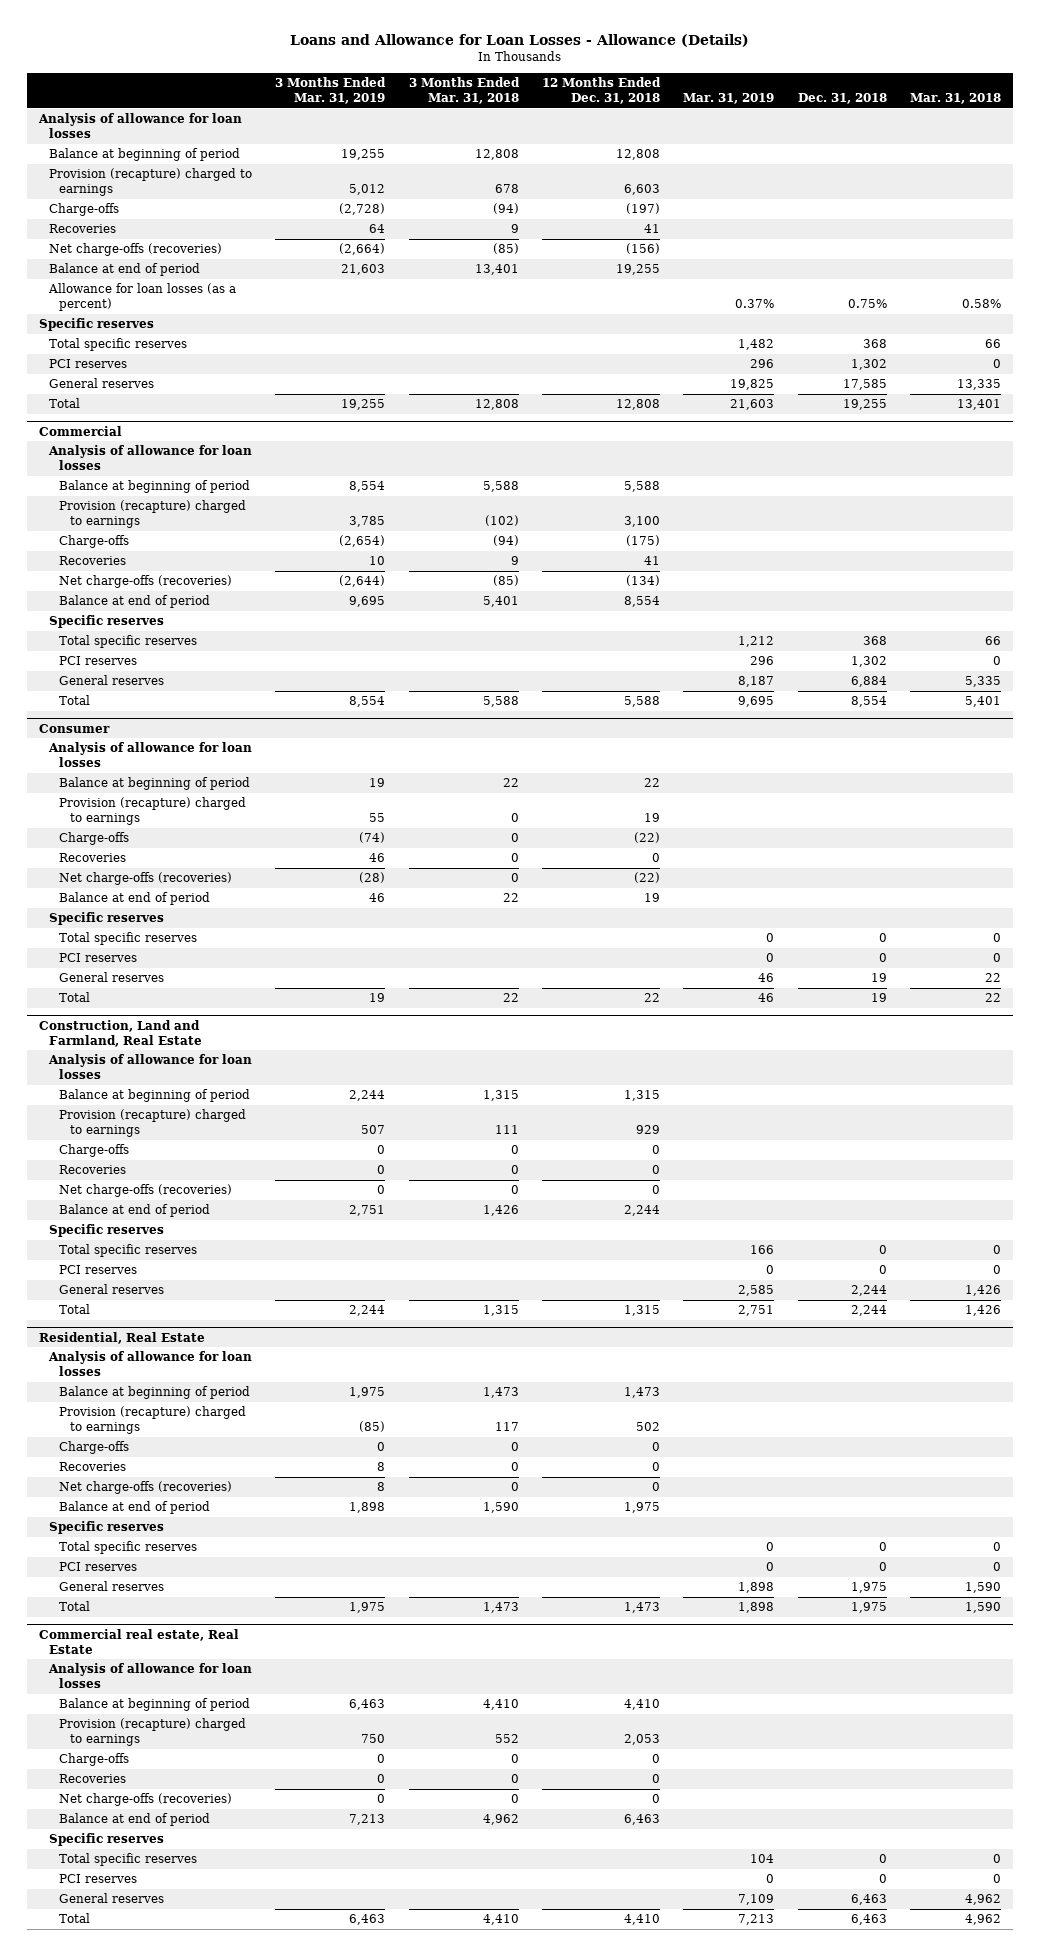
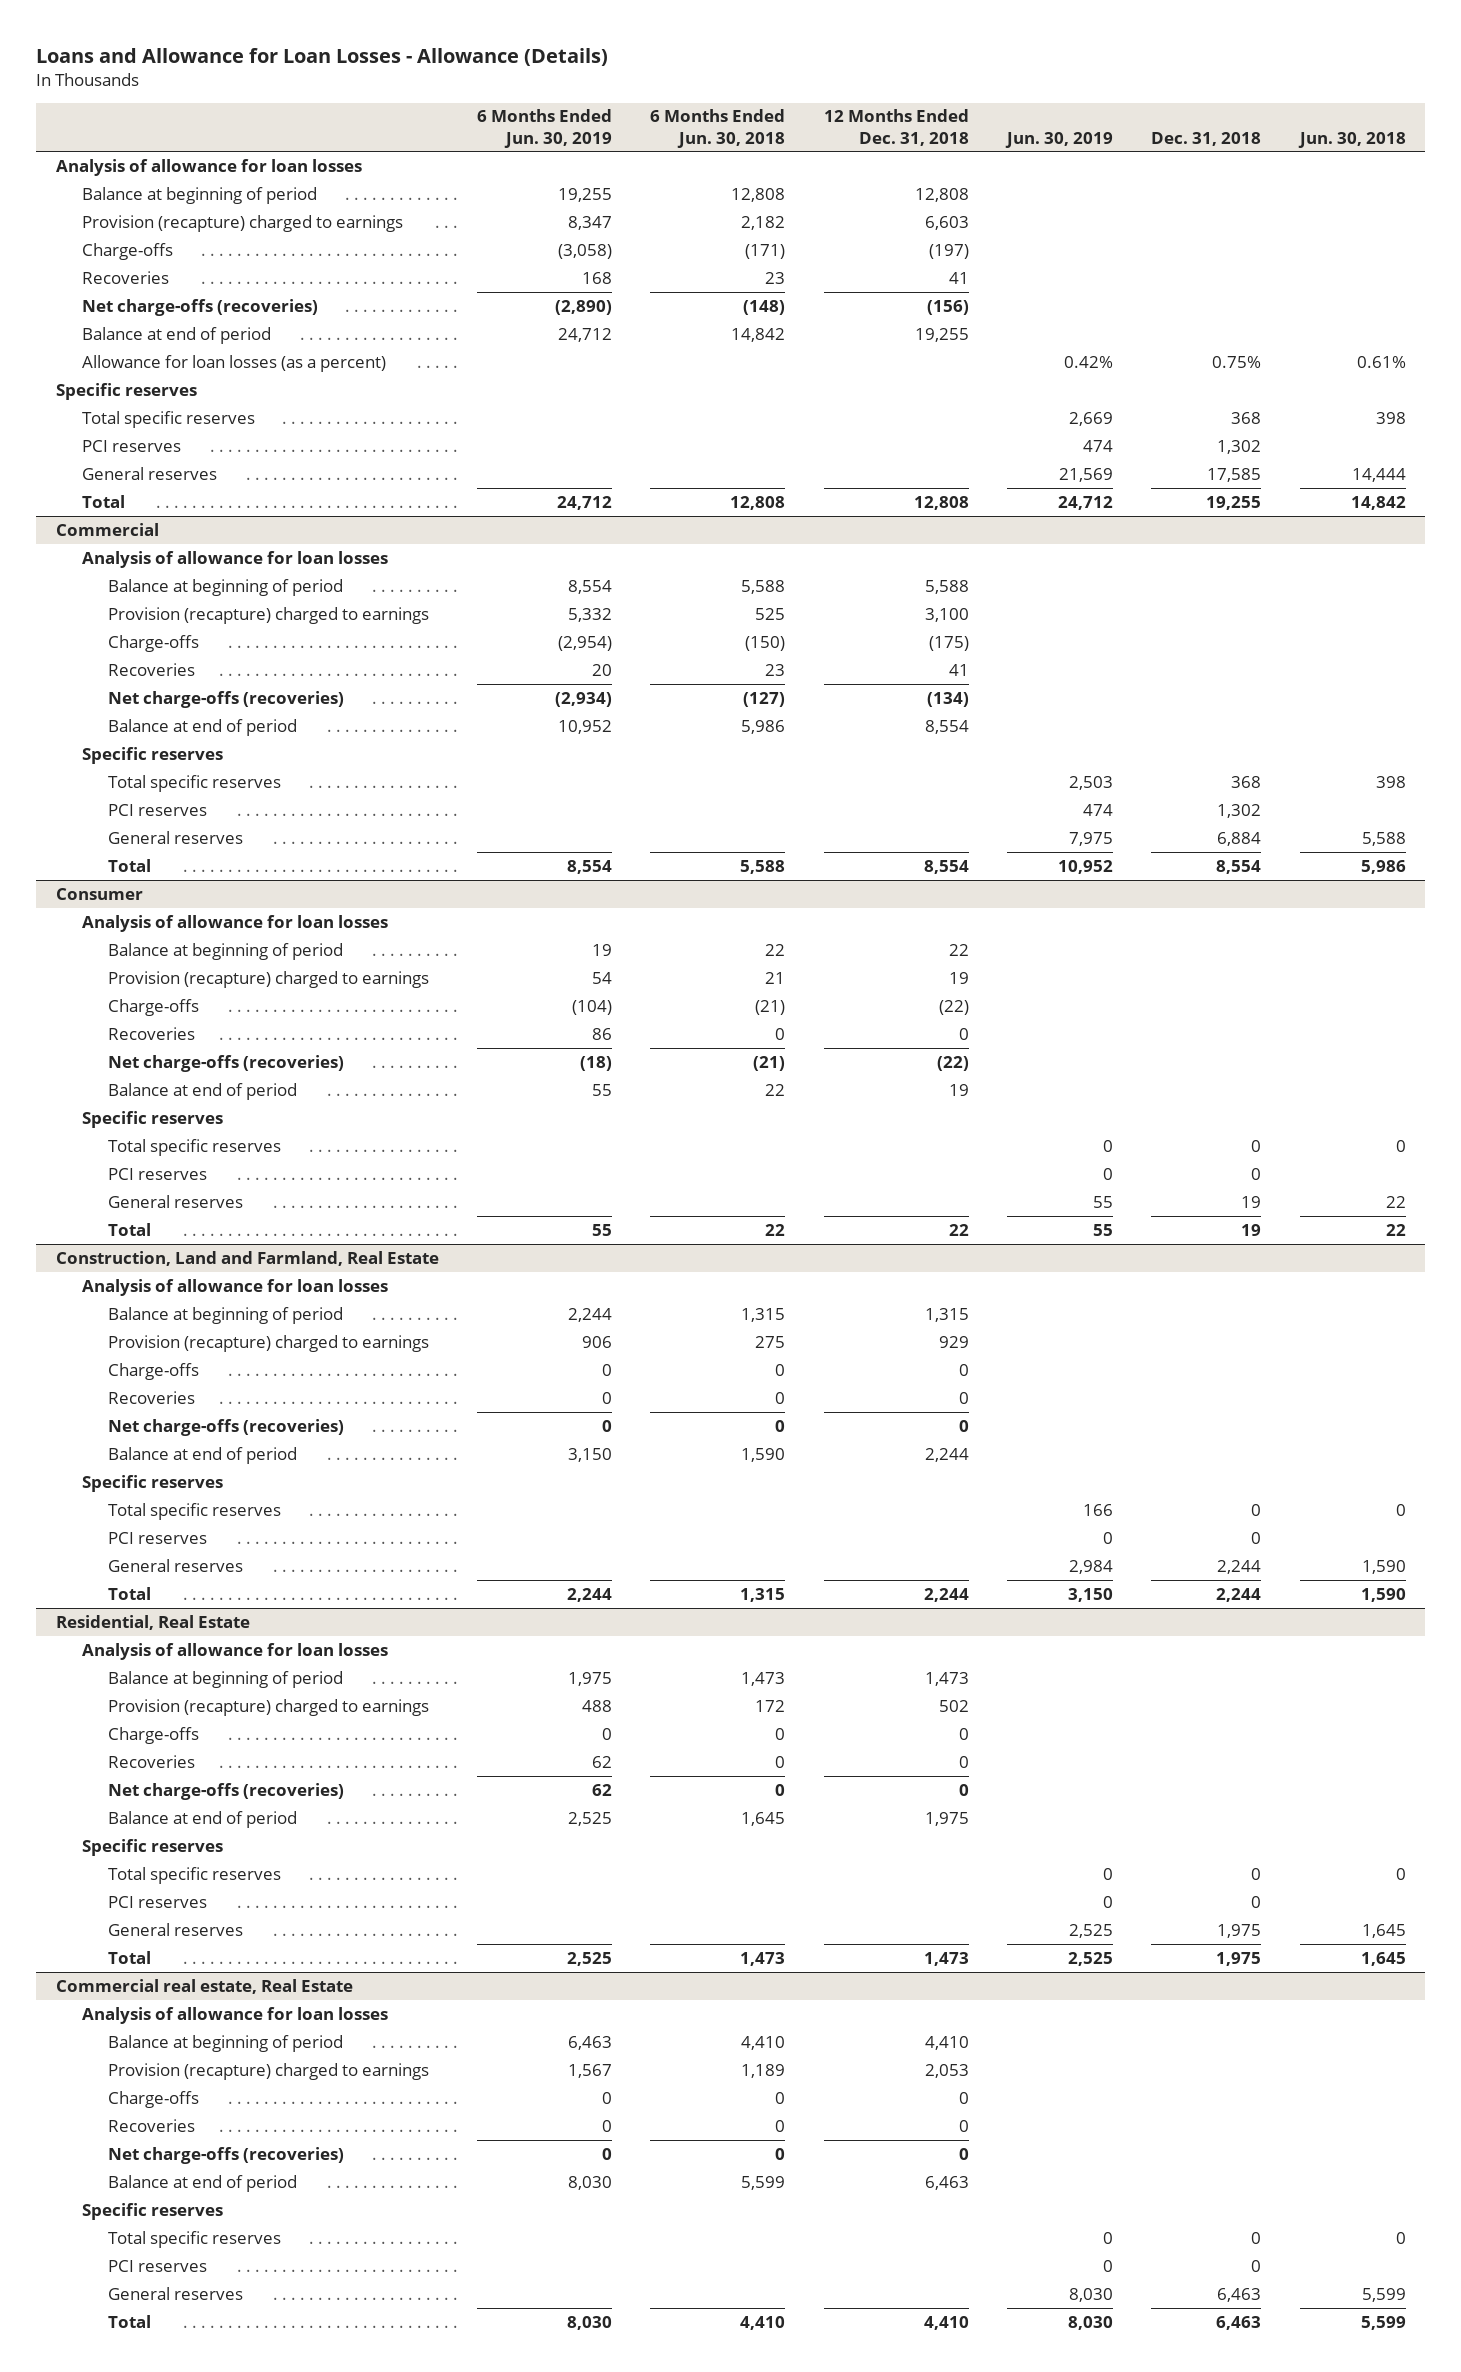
[275,77,387,105] 3 Months Ended Mar. 31, 2019 -> none
[408,77,520,105] 3 Months Ended Mar. 31, 2018 -> none
[683,93,775,105] Mar. 31, 2019 -> none
[910,93,1002,105] Mar. 31, 2018 -> none
none -> [476,109,612,148] 6 Months Ended Jun. 30, 2019
none -> [650,109,786,148] 6 Months Ended Jun. 30, 2018
none -> [1004,131,1113,148] Jun. 30, 2019
none -> [1297,131,1406,148] Jun. 30, 2018
[624,696,661,708] 5,588 -> [923,859,969,874] 8,554
[624,1305,661,1317] 1,315 -> [923,1587,969,1602] 2,244

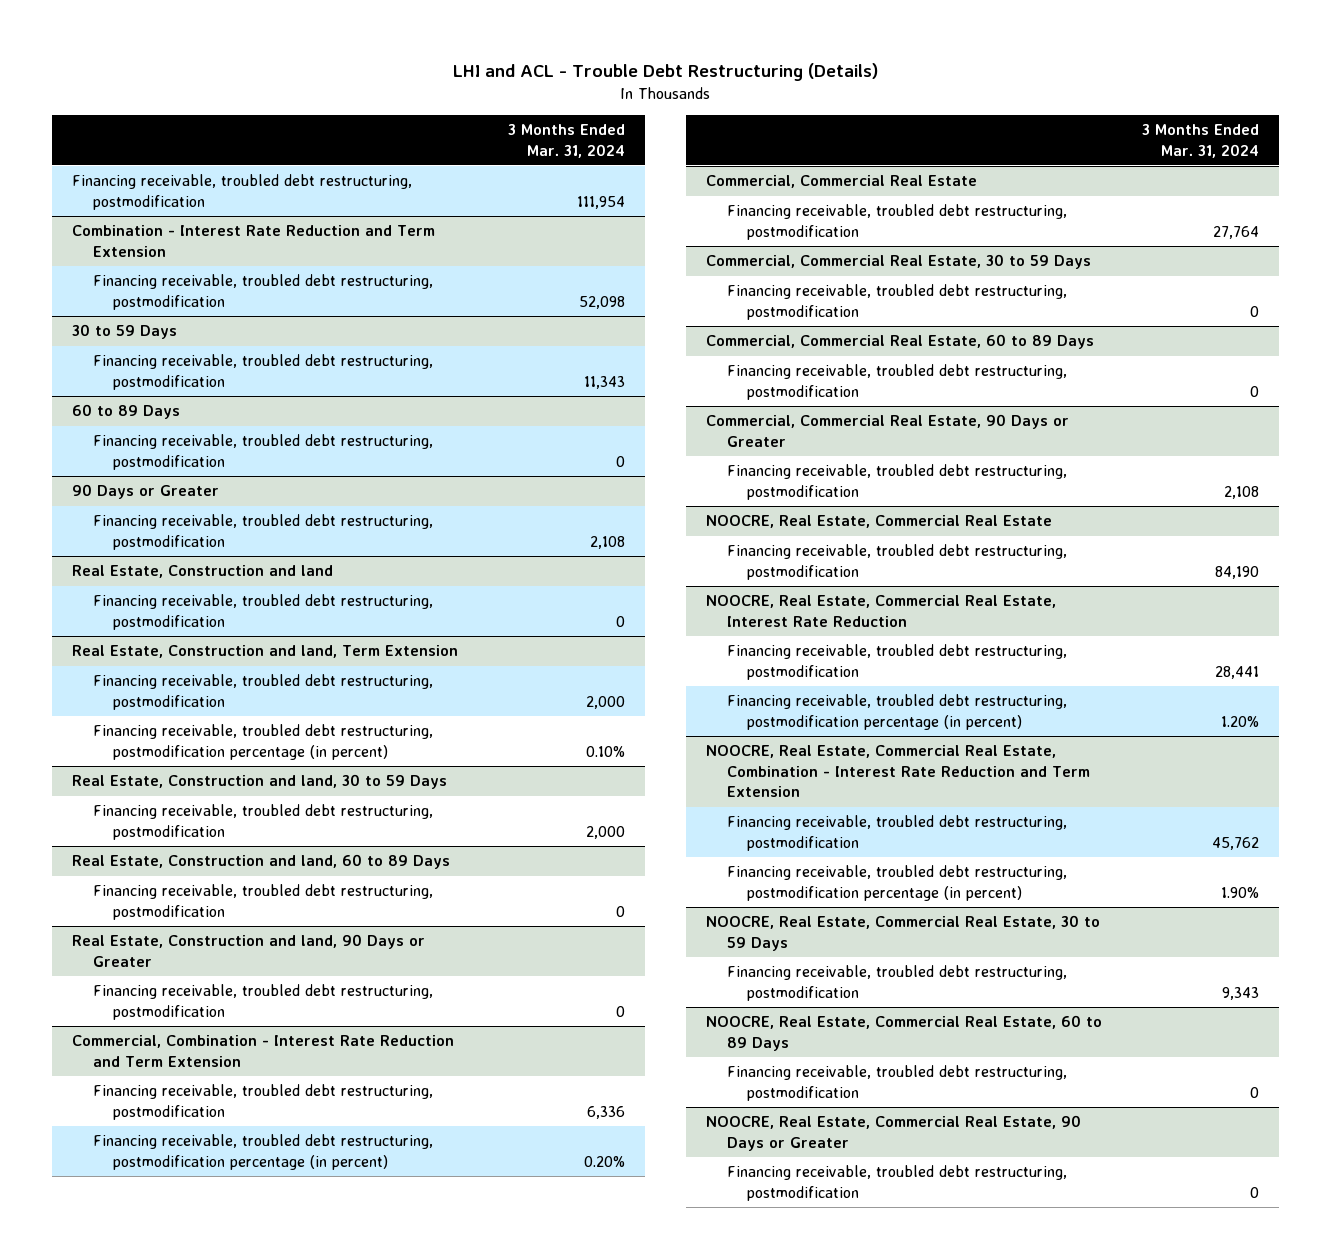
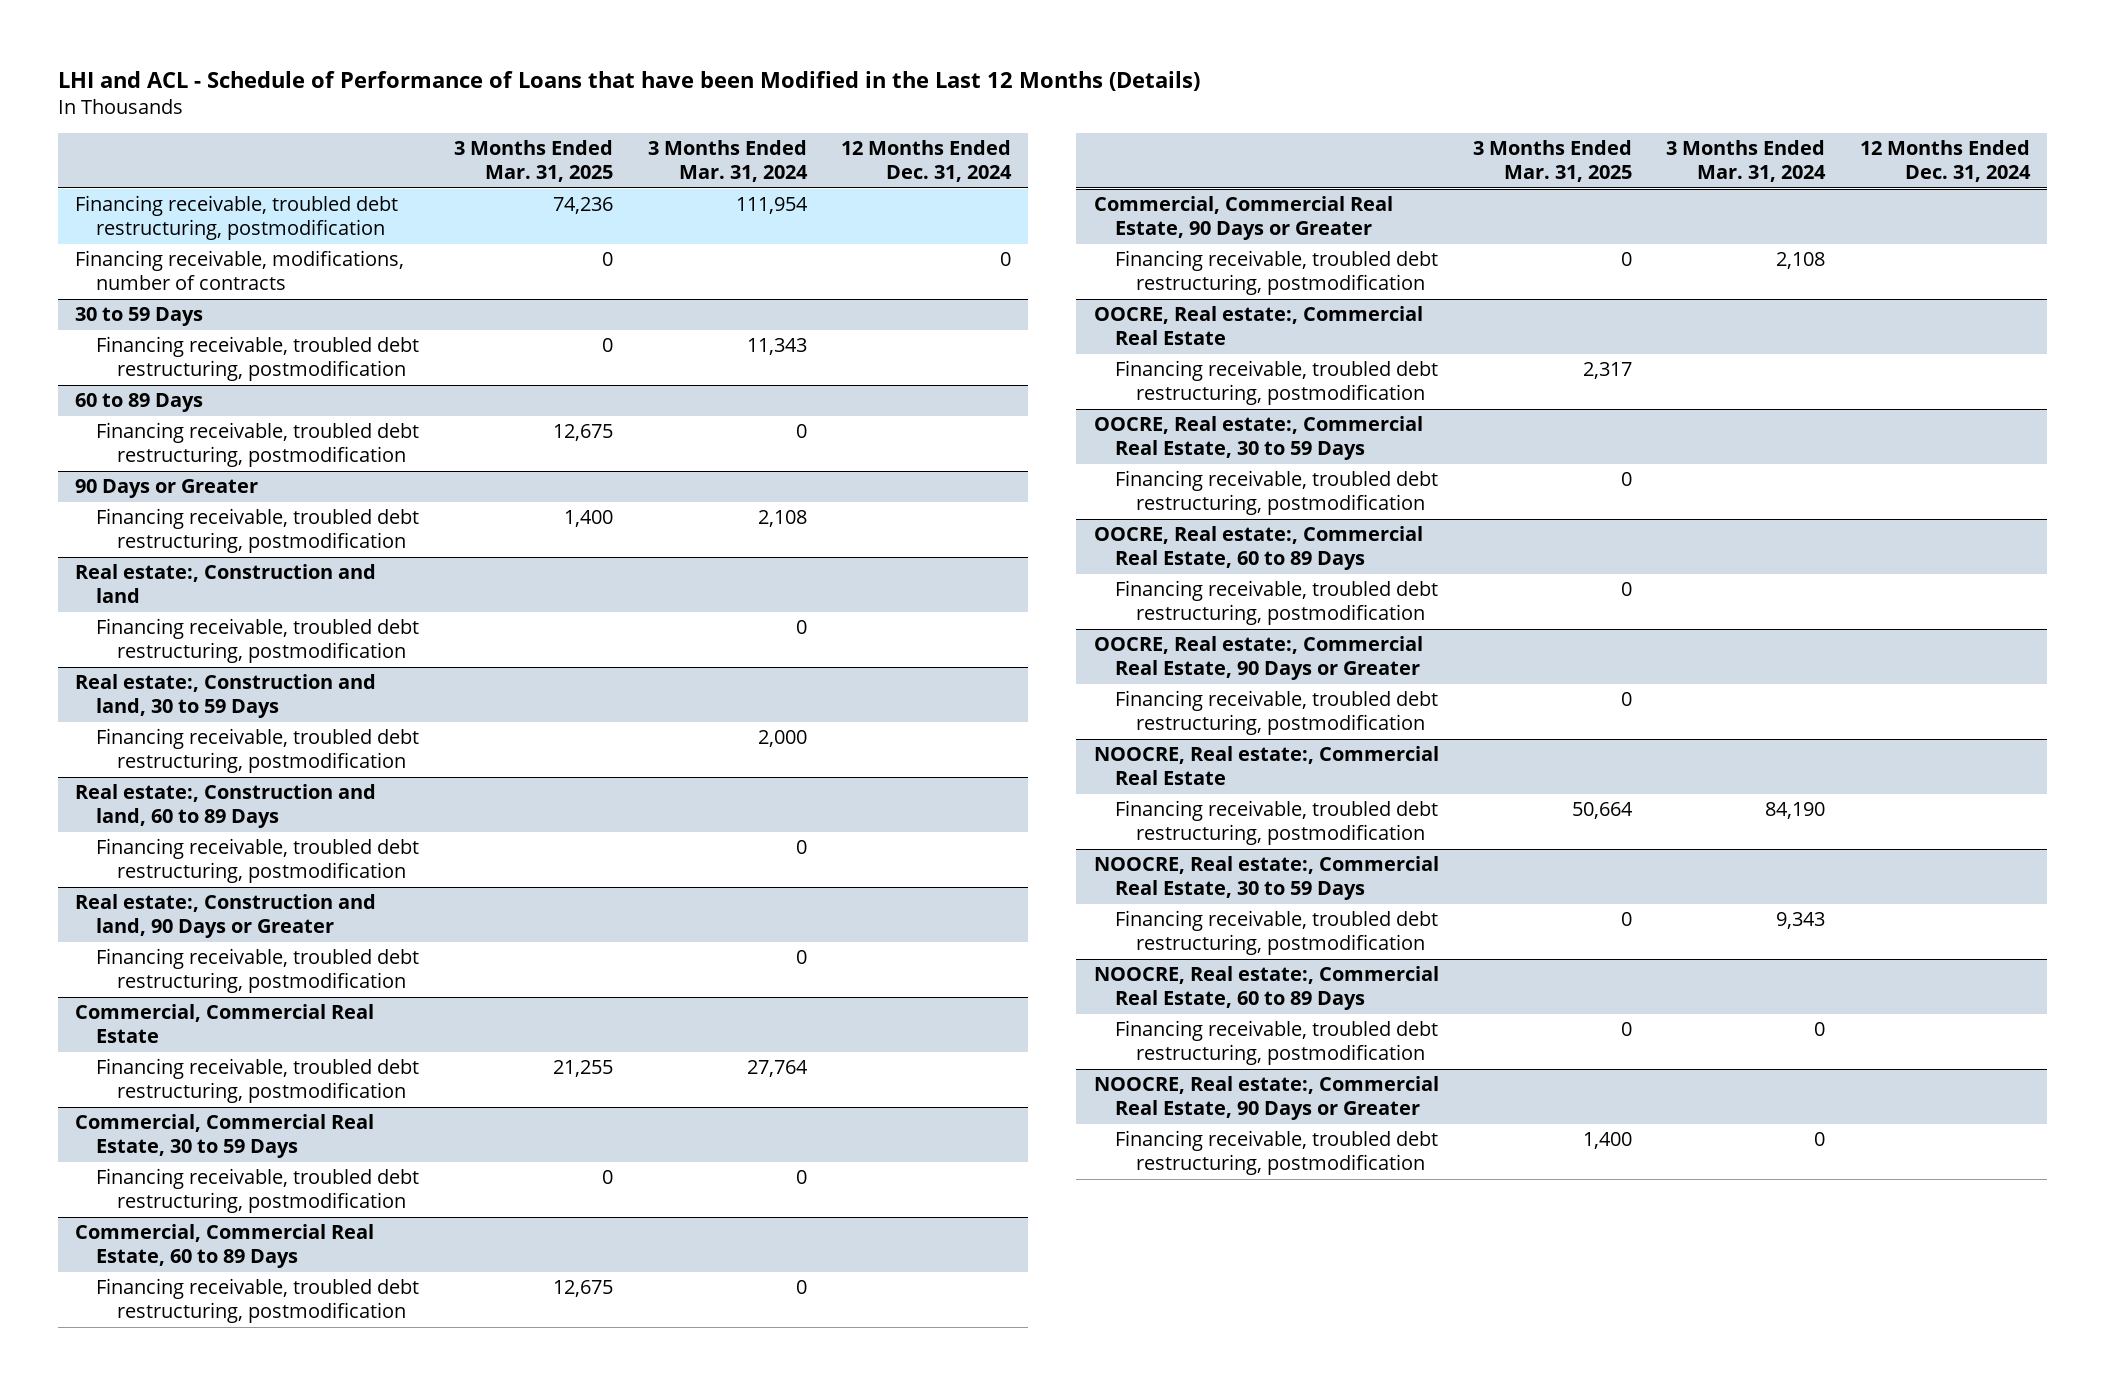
[453,62,879,81] LHI and ACL - Trouble Debt Restructuring (Details) -> [57,70,1200,91] LHI and ACL - Schedule of Performance of Loans that have been Modified in the Last 12 Months (Details)
none -> [454,140,614,183] 3 Months Ended Mar. 31, 2025
none -> [840,140,1012,183] 12 Months Ended Dec. 31, 2024
[71,225,435,257] Combination - Interest Rate Reduction and Term Extension -> none
[92,274,433,310] Financing receivable, troubled debt restructuring, postmodification -> none
none -> [74,250,404,291] Financing receivable, modifications, number of contracts
[71,565,333,579] Real Estate, Construction and land -> [74,564,376,604] Real estate:, Construction and land
[71,645,458,659] Real Estate, Construction and land, Term Extension -> none
[92,674,433,710] Financing receivable, troubled debt restructuring, postmodification -> none
[92,724,433,760] Financing receivable, troubled debt restructuring, postmodification percentage (in percent) -> none
[71,774,447,790] Real Estate, Construction and land, 30 to 59 Days -> [74,674,376,719] Real estate:, Construction and land, 30 to 59 Days
[71,854,450,870] Real Estate, Construction and land, 60 to 89 Days -> [74,784,376,829] Real estate:, Construction and land, 60 to 89 Days
[71,934,425,967] Real Estate, Construction and land, 90 Days or Greater -> [74,894,376,939] Real estate:, Construction and land, 90 Days or Greater
[71,1035,454,1067] Commercial, Combination - Interest Rate Reduction and Term Extension -> none
[92,1084,433,1120] Financing receivable, troubled debt restructuring, postmodification -> none
[92,1134,433,1170] Financing receivable, troubled debt restructuring, postmodification percentage (in percent) -> none
none -> [1093,306,1423,346] OOCRE, Real estate:, Commercial Real Estate
none -> [1114,360,1438,406] Financing receivable, troubled debt restructuring, postmodification
none -> [1093,416,1423,461] OOCRE, Real estate:, Commercial Real Estate, 30 to 59 Days
none -> [1114,470,1438,516] Financing receivable, troubled debt restructuring, postmodification
none -> [1093,526,1423,571] OOCRE, Real estate:, Commercial Real Estate, 60 to 89 Days
none -> [1114,580,1438,626] Financing receivable, troubled debt restructuring, postmodification
none -> [1093,636,1423,681] OOCRE, Real estate:, Commercial Real Estate, 90 Days or Greater
none -> [1114,690,1438,736] Financing receivable, troubled debt restructuring, postmodification
[705,515,1052,529] NOOCRE, Real Estate, Commercial Real Estate -> [1093,746,1439,786] NOOCRE, Real estate:, Commercial Real Estate
[705,595,1056,627] NOOCRE, Real Estate, Commercial Real Estate, Interest Rate Reduction -> none
[726,644,1067,680] Financing receivable, troubled debt restructuring, postmodification -> none
[726,694,1067,730] Financing receivable, troubled debt restructuring, postmodification percentage (in percent) -> none
[705,745,1090,798] NOOCRE, Real Estate, Commercial Real Estate, Combination - Interest Rate Reduction and Term Extension -> none
[726,815,1067,851] Financing receivable, troubled debt restructuring, postmodification -> none
[726,865,1067,901] Financing receivable, troubled debt restructuring, postmodification percentage (in percent) -> none
[705,915,1100,951] NOOCRE, Real Estate, Commercial Real Estate, 30 to 59 Days -> [1093,856,1439,901] NOOCRE, Real estate:, Commercial Real Estate, 30 to 59 Days
[705,1015,1102,1051] NOOCRE, Real Estate, Commercial Real Estate, 60 to 89 Days -> [1093,966,1439,1011] NOOCRE, Real estate:, Commercial Real Estate, 60 to 89 Days
[705,1115,1081,1151] NOOCRE, Real Estate, Commercial Real Estate, 90 Days or Greater -> [1093,1076,1439,1121] NOOCRE, Real estate:, Commercial Real Estate, 90 Days or Greater

